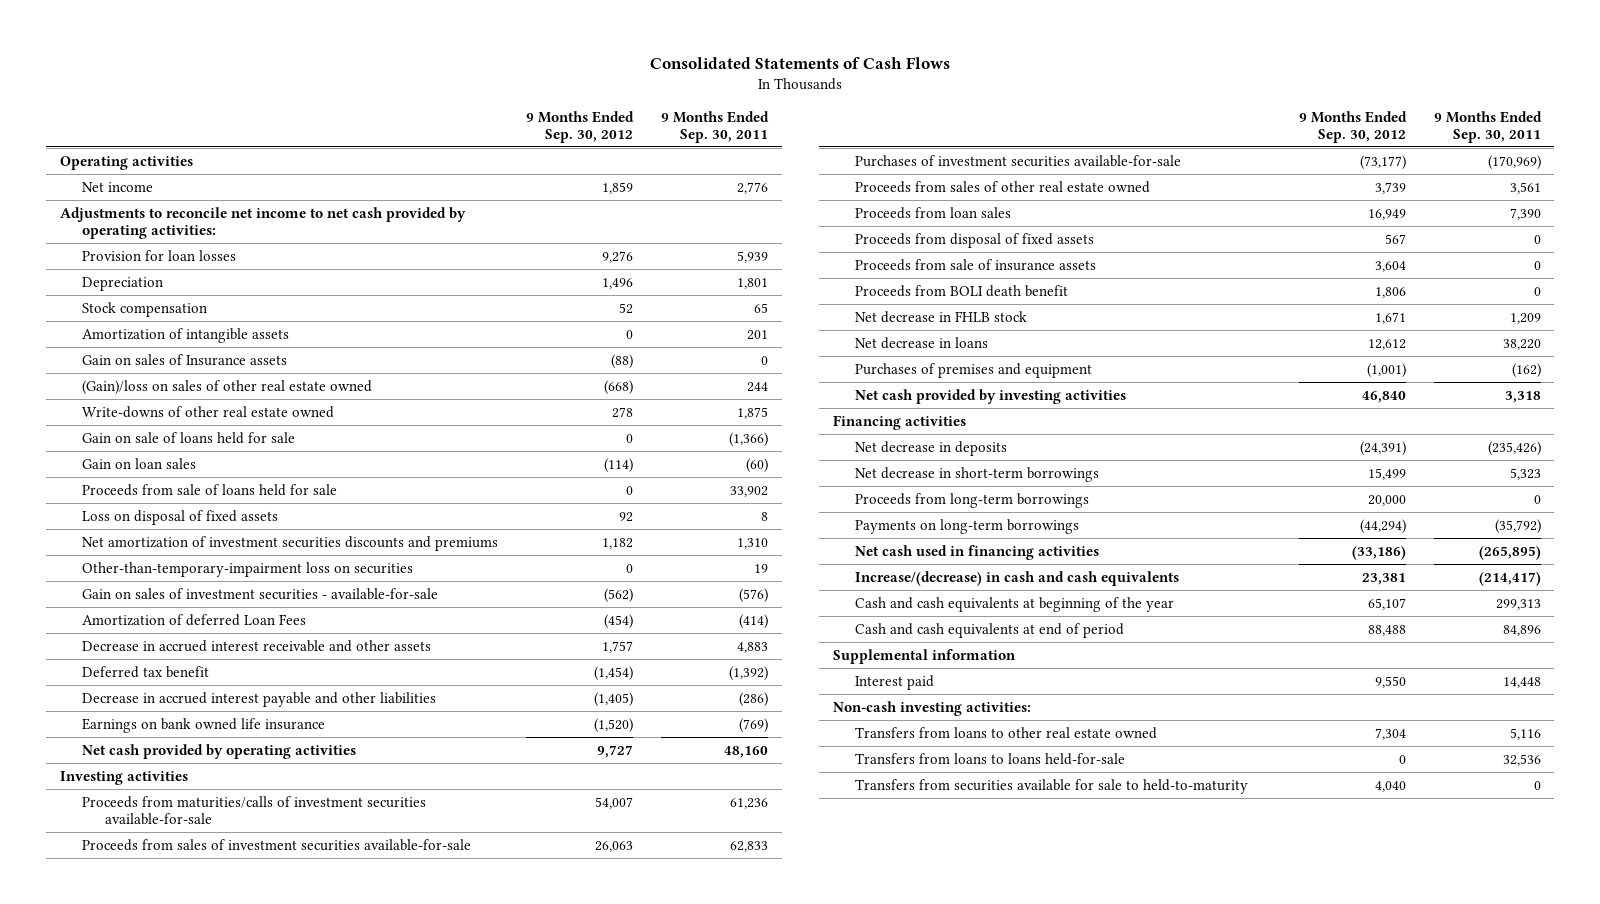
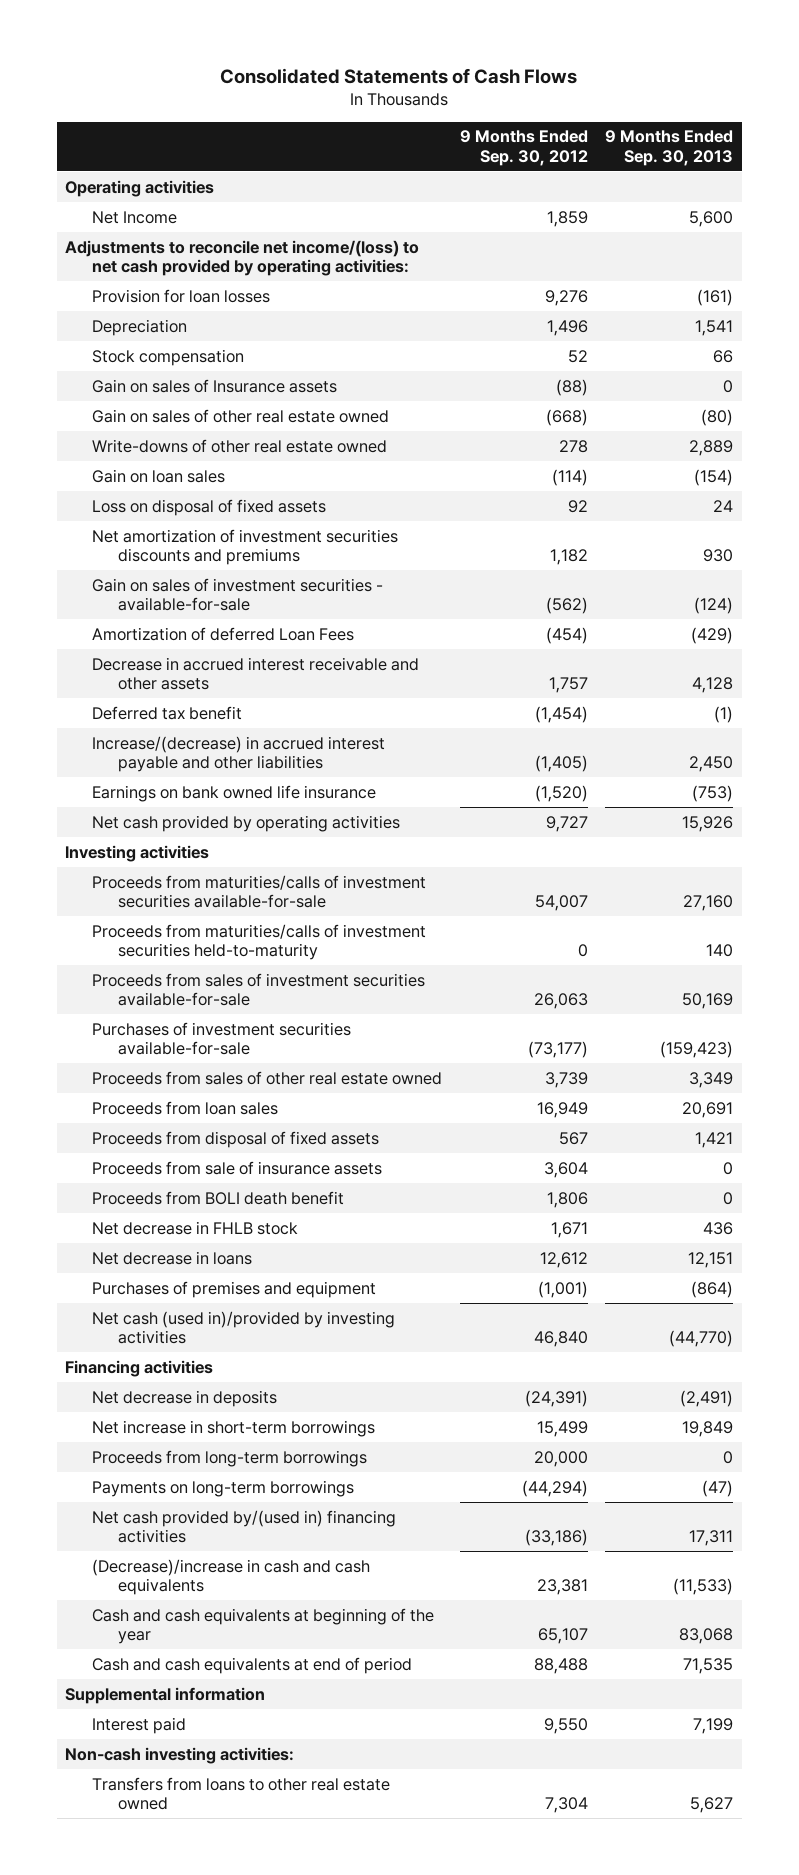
[660,110,769,143] 9 Months Ended Sep. 30, 2011 -> none
none -> [605,130,734,166] 9 Months Ended Sep. 30, 2013
[82,181,154,192] Net income -> [91,210,177,224] Net Income
[59,206,466,239] Adjustments to reconcile net income to net cash provided by operating activities: -> [65,239,420,276] Adjustments to reconcile net income/(loss) to net cash provided by operating activities:
[82,327,290,343] Amortization of intangible assets -> none
[82,379,373,395] (Gain)/loss on sales of other real estate owned -> [91,408,389,423] Gain on sales of other real estate owned
[82,431,296,444] Gain on sale of loans held for sale -> none
[82,483,338,496] Proceeds from sale of loans held for sale -> none
[82,561,414,577] Other-than-temporary-impairment loss on securities -> none
[82,691,437,707] Decrease in accrued interest payable and other liabilities -> [91,735,385,772] Increase/(decrease) in accrued interest payable and other liabilities
none -> [91,923,426,960] Proceeds from maturities/calls of investment securities held-to-maturity
[855,388,1127,404] Net cash provided by investing activities -> [91,1310,395,1344] Net cash (used in)/provided by investing activities
[855,466,1100,482] Net decrease in short-term borrowings -> [91,1419,375,1437] Net increase in short-term borrowings
[855,544,1100,560] Net cash used in financing activities -> [91,1509,396,1543] Net cash provided by/(used in) financing activities
[855,570,1180,586] Increase/(decrease) in cash and cash equivalents -> [91,1558,370,1595] (Decrease)/increase in cash and cash equivalents
[855,752,1126,765] Transfers from loans to loans held-for-sale -> none
[855,778,1249,794] Transfers from securities available for sale to held-to-maturity -> none

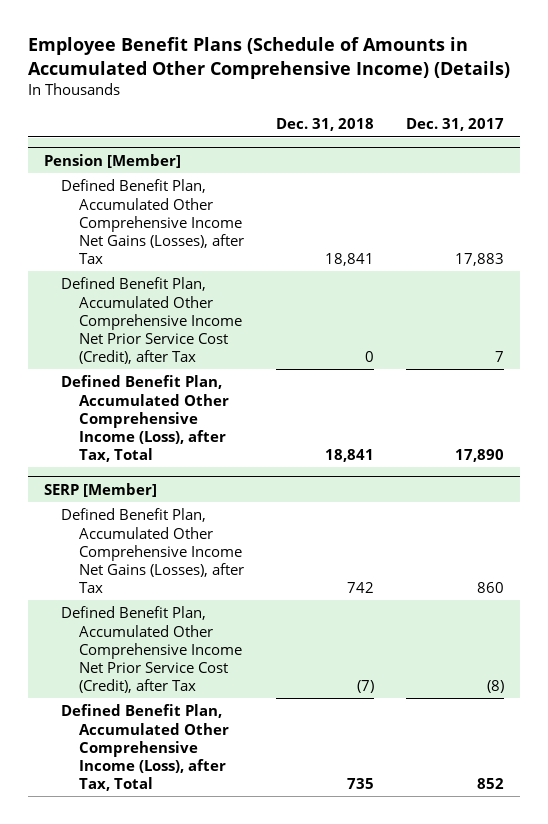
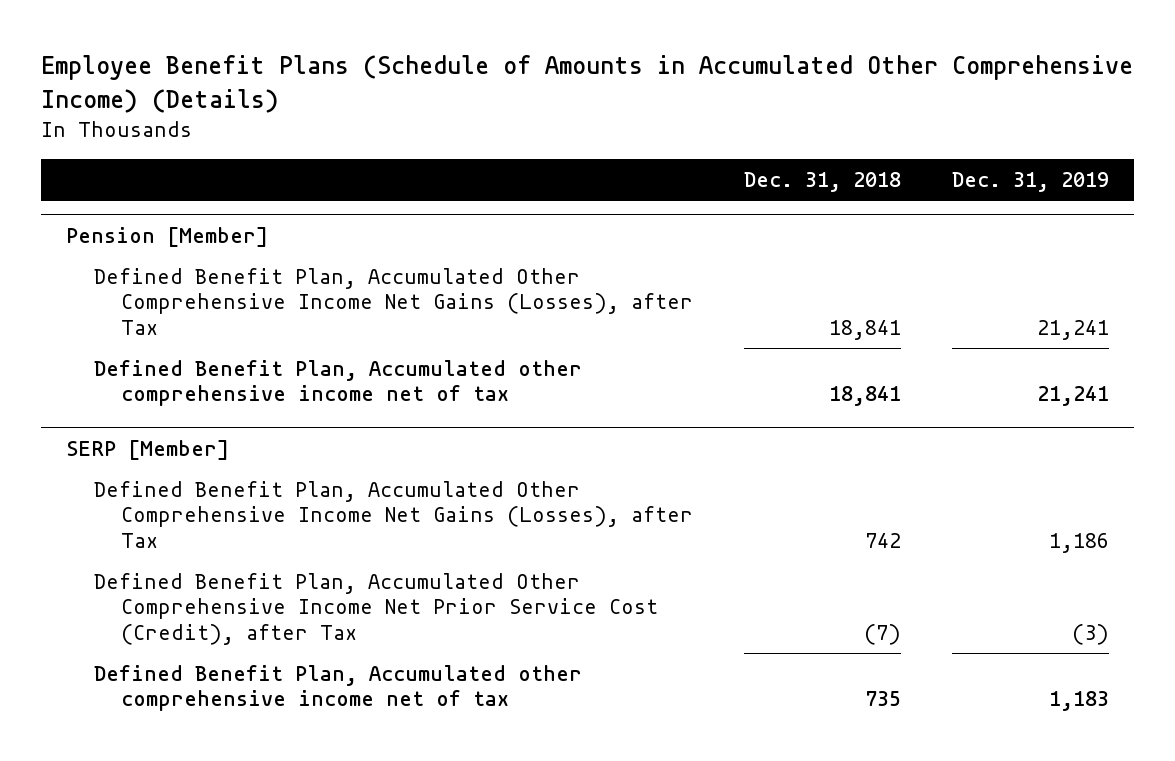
[405,117,504,131] Dec. 31, 2017 -> none
none -> [951,172,1109,193] Dec. 31, 2019
[61,277,242,364] Defined Benefit Plan, Accumulated Other Comprehensive Income Net Prior Service Cost (Credit), after Tax -> none
[61,375,229,462] Defined Benefit Plan, Accumulated Other Comprehensive Income (Loss), after Tax, Total -> [93,360,582,407] Defined Benefit Plan, Accumulated other comprehensive income net of tax
[61,704,229,791] Defined Benefit Plan, Accumulated Other Comprehensive Income (Loss), after Tax, Total -> [93,665,582,712] Defined Benefit Plan, Accumulated other comprehensive income net of tax

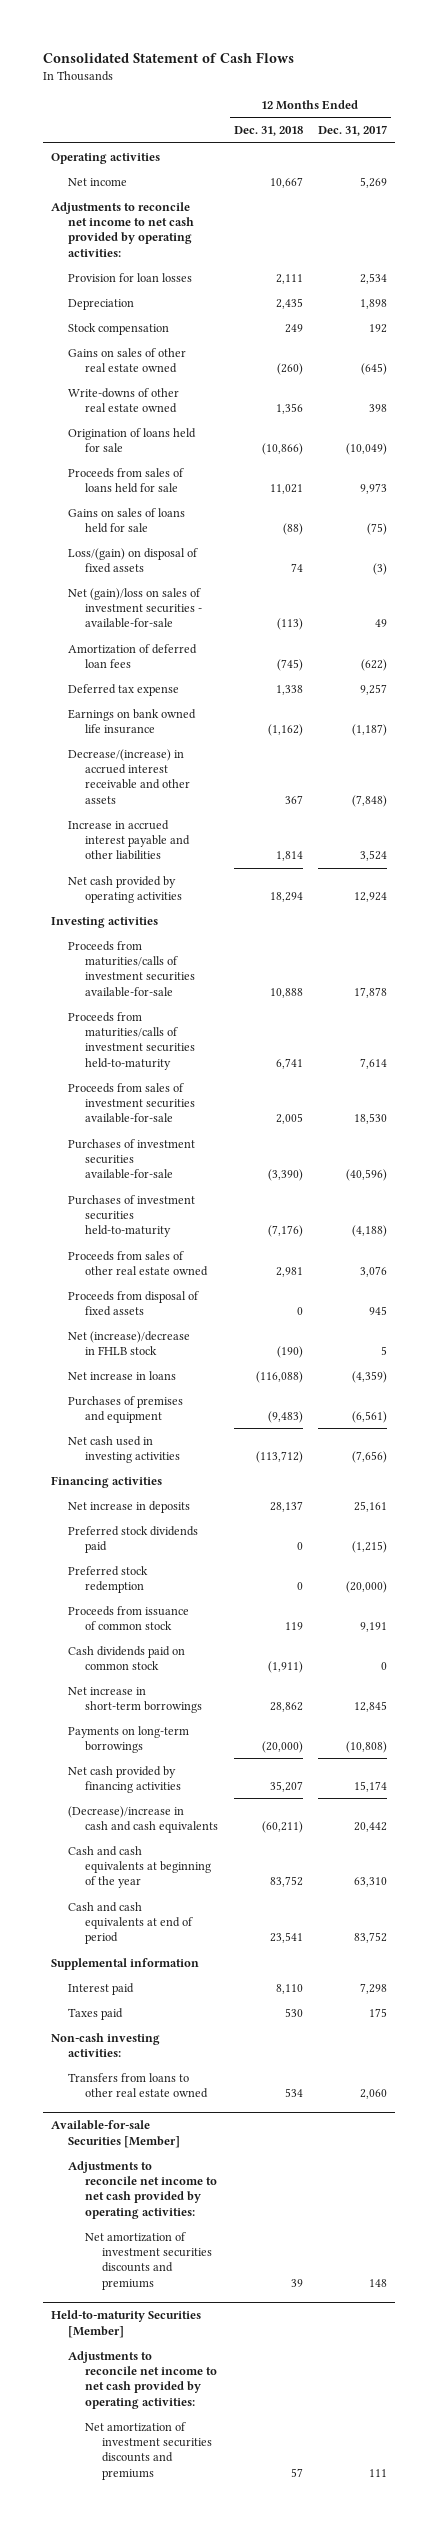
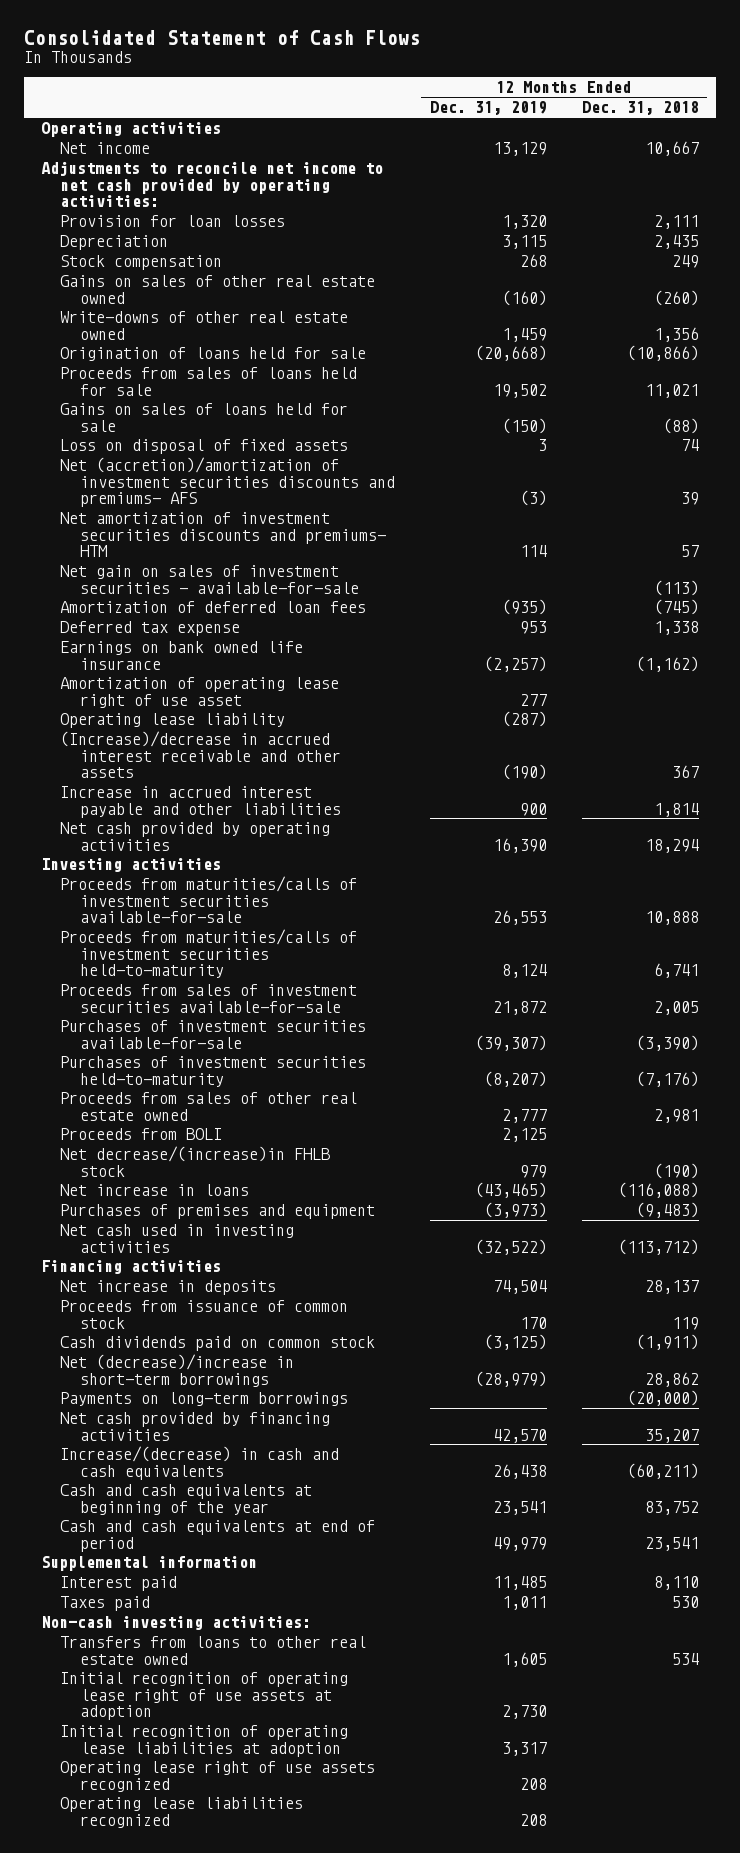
[318,125,388,137] Dec. 31, 2017 -> none
none -> [429,101,547,116] Dec. 31, 2019
[67,547,198,573] Loss/(gain) on disposal of fixed assets -> [60,439,349,455] Loss on disposal of fixed assets
none -> [60,457,395,507] Net (accretion)/amortization of investment securities discounts and premiums- AFS
none -> [60,512,386,557] Net amortization of investment securities discounts and premiums- HTM
[67,587,202,629] Net (gain)/loss on sales of investment securities - available-for-sale -> [60,565,359,594] Net gain on sales of investment securities - available-for-sale
none -> [60,677,340,708] Amortization of operating lease right of use asset
none -> [60,713,286,729] Operating lease liability
[67,748,190,804] Decrease/(increase) in accrued interest receivable and other assets -> [60,731,341,778] (Increase)/decrease in accrued interest receivable and other assets
[67,1290,199,1316] Proceeds from disposal of fixed assets -> none
none -> [60,1128,223,1141] Proceeds from BOLI
[67,1330,190,1355] Net (increase)/decrease in FHLB stock -> [60,1146,331,1177] Net decrease/(increase)in FHLB stock
[67,1525,198,1553] Preferred stock dividends paid -> none
[67,1565,148,1593] Preferred stock redemption -> none
[67,1686,202,1713] Net increase in short-term borrowings -> [60,1354,295,1387] Net (decrease)/increase in short-term borrowings
[67,1805,218,1833] (Decrease)/increase in cash and cash equivalents -> [60,1446,340,1480] Increase/(decrease) in cash and cash equivalents
[51,2120,180,2148] Available-for-sale Securities [Member] -> none
[67,2160,217,2219] Adjustments to reconcile net income to net cash provided by operating activities: -> none
[84,2231,212,2290] Net amortization of investment securities discounts and premiums -> none
[51,2310,202,2338] Held-to-maturity Securities [Member] -> none
[67,2350,217,2409] Adjustments to reconcile net income to net cash provided by operating activities: -> none
[84,2421,212,2480] Net amortization of investment securities discounts and premiums -> none
none -> [60,1672,349,1720] Initial recognition of operating lease right of use assets at adoption
none -> [60,1725,349,1757] Initial recognition of operating lease liabilities at adoption
none -> [60,1761,376,1792] Operating lease right of use assets recognized
none -> [60,1797,304,1828] Operating lease liabilities recognized

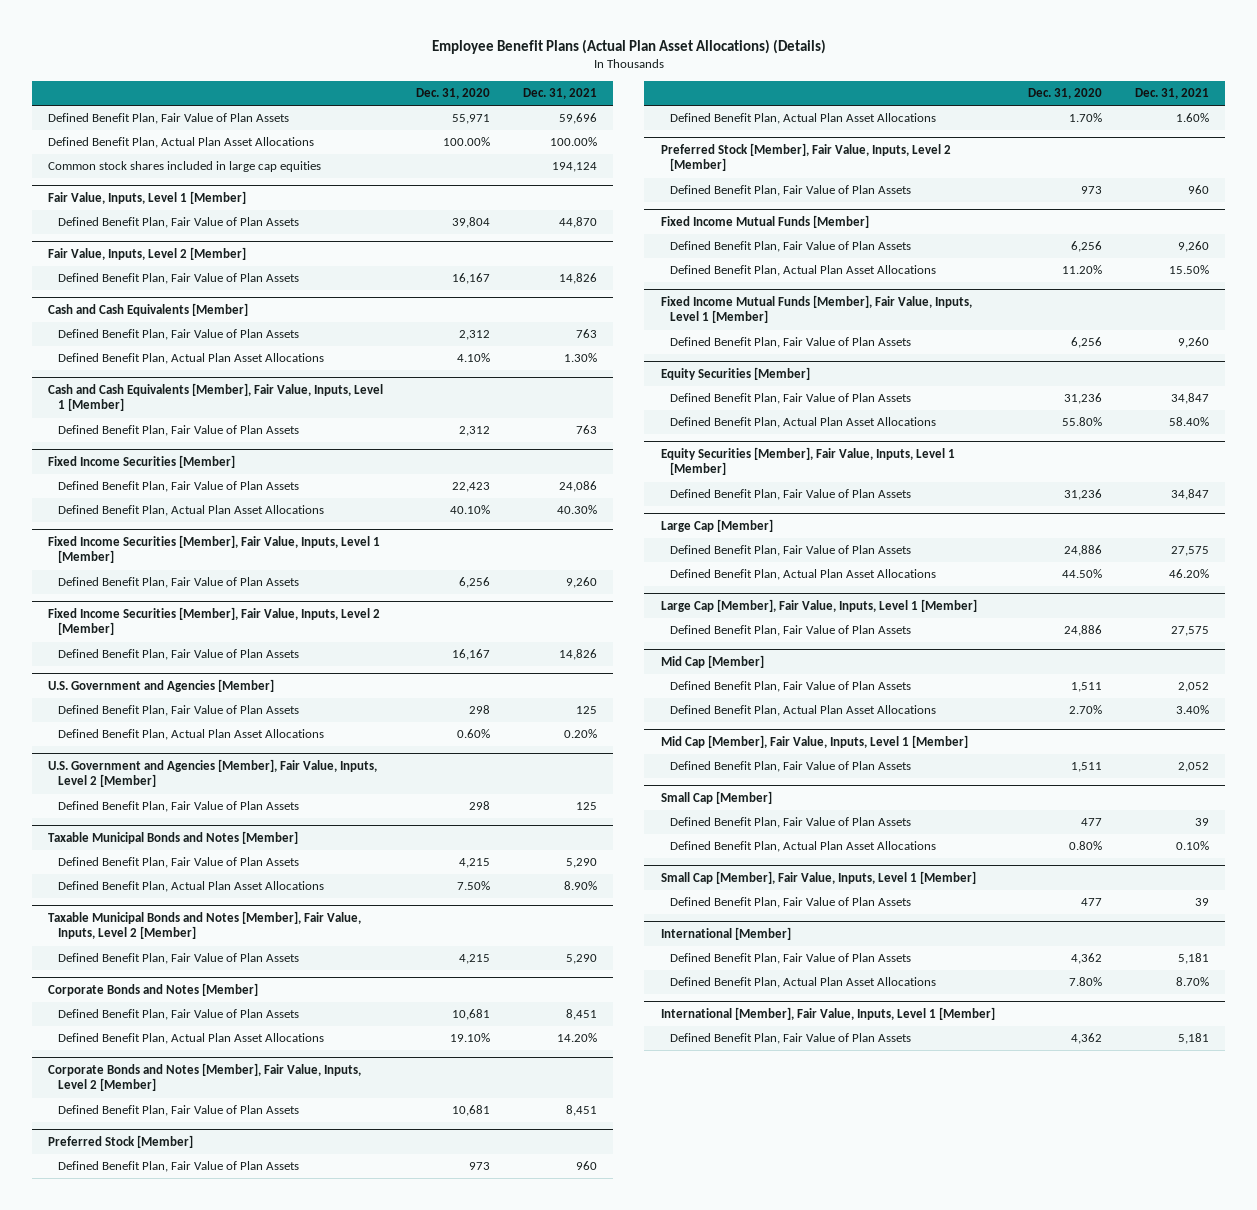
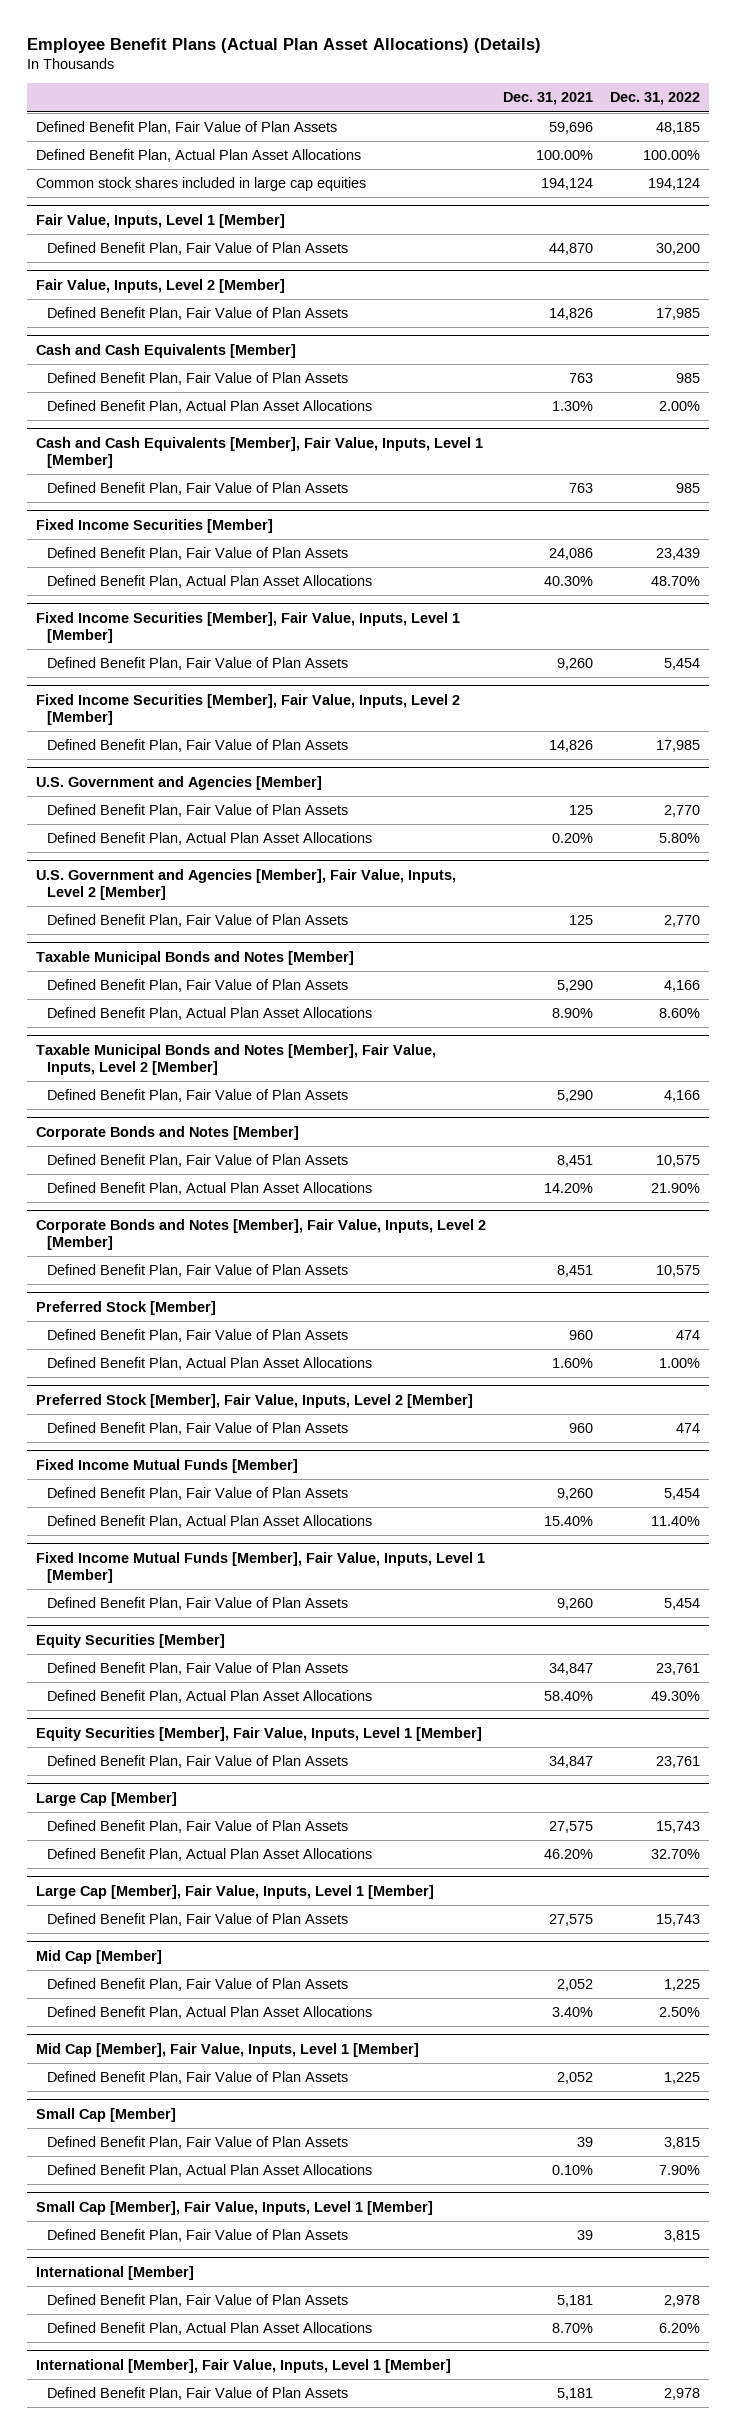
[416,87,491,99] Dec. 31, 2020 -> none
none -> [610,92,701,106] Dec. 31, 2022
[1169,265,1210,275] 15.50% -> [544,1516,594,1527] 15.40%

